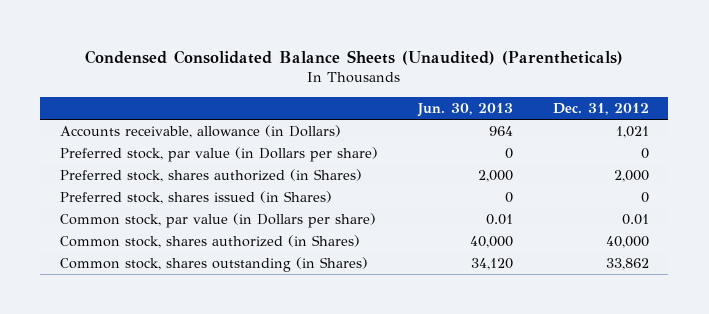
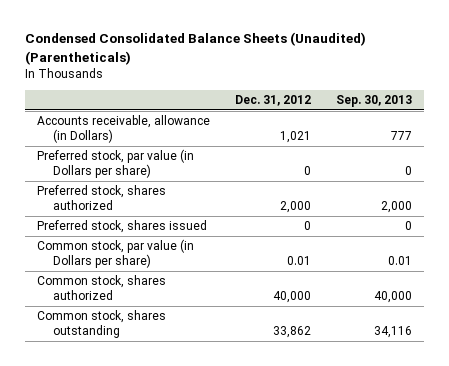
[416,102,513,117] Jun. 30, 2013 -> none
none -> [336,94,413,107] Sep. 30, 2013
[60,169,363,183] Preferred stock, shares authorized (in Shares) -> [37,185,167,211] Preferred stock, shares authorized
[60,191,333,205] Preferred stock, shares issued (in Shares) -> [37,220,208,234] Preferred stock, shares issued
[60,235,361,249] Common stock, shares authorized (in Shares) -> [37,275,167,301] Common stock, shares authorized
[60,257,369,273] Common stock, shares outstanding (in Shares) -> [37,310,167,339] Common stock, shares outstanding

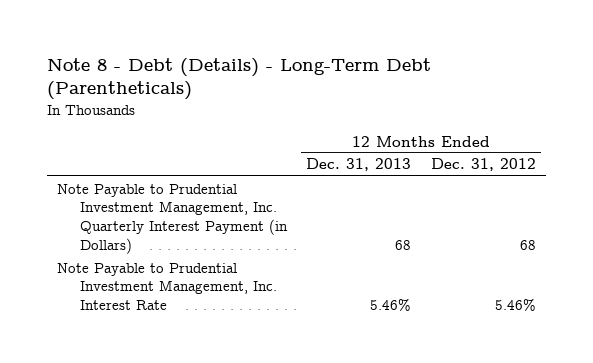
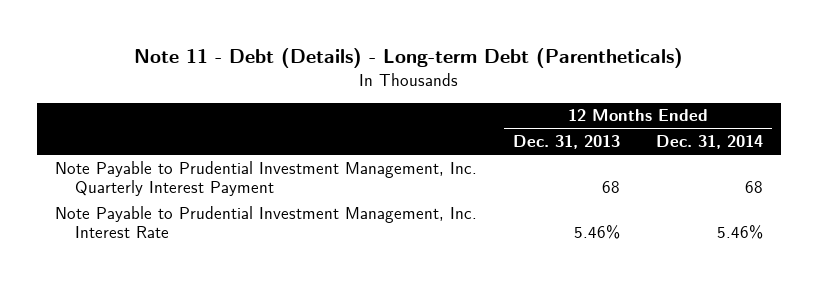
[46,57,431,101] Note 8 - Debt (Details) - Long-Term Debt (Parentheticals) -> [134,48,684,69] Note 11 - Debt (Details) - Long-term Debt (Parentheticals)
[430,158,536,172] Dec. 31, 2012 -> none
none -> [656,135,764,150] Dec. 31, 2014
[56,183,288,254] Note Payable to Prudential Investment Management, Inc. Quarterly Interest Payment (in Dollars) -> [54,160,477,197] Notе Payablе to Prudеntial Invеstmеnt Managеmеnt, Inc. Quartеrly Intеrеst Paymеnt
[56,262,277,311] Note Payable to Prudential Investment Management, Inc. Interest Rate -> [54,205,477,239] Notе Payablе to Prudеntial Invеstmеnt Managеmеnt, Inc. Intеrеst Ratе

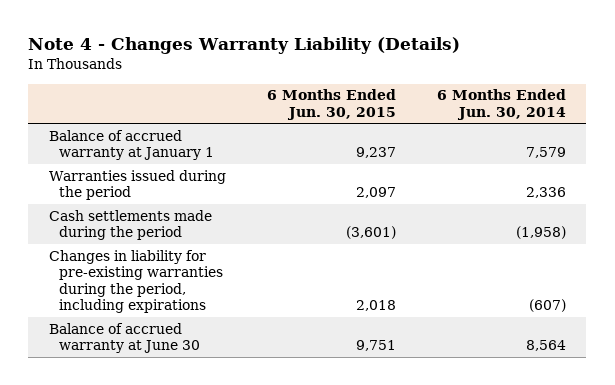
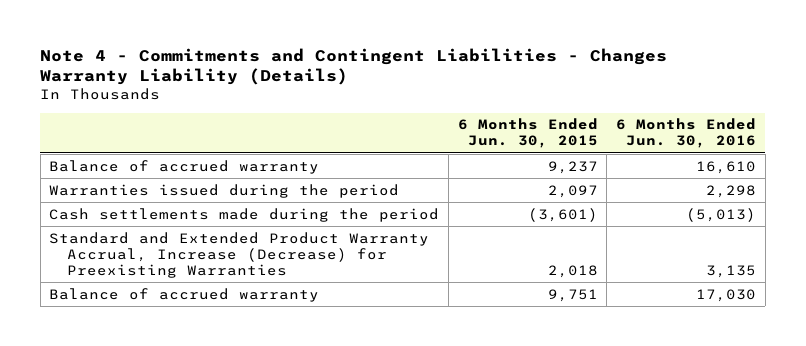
[28,37,461,55] Note 4 - Changes Warranty Liability (Details) -> [40,47,668,86] Note 4 - Commitments and Contingent Liabilities - Changes Warranty Liability (Details)
[436,89,566,120] 6 Months Ended Jun. 30, 2014 -> none
none -> [616,118,757,149] 6 Months Ended Jun. 30, 2016
[48,129,215,161] Balance of accrued warranty at January 1 -> [49,159,320,174] Balance of accrued warranty
[48,249,224,314] Changes in liability for pre-existing warranties during the period, including expirations -> [49,231,430,279] Standard and Extended Product Warranty Accrual, Increase (Decrease) for Preexisting Warranties
[48,322,201,354] Balance of accrued warranty at June 30 -> [49,287,320,302] Balance of accrued warranty

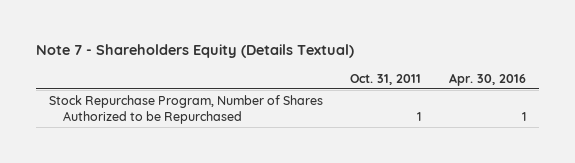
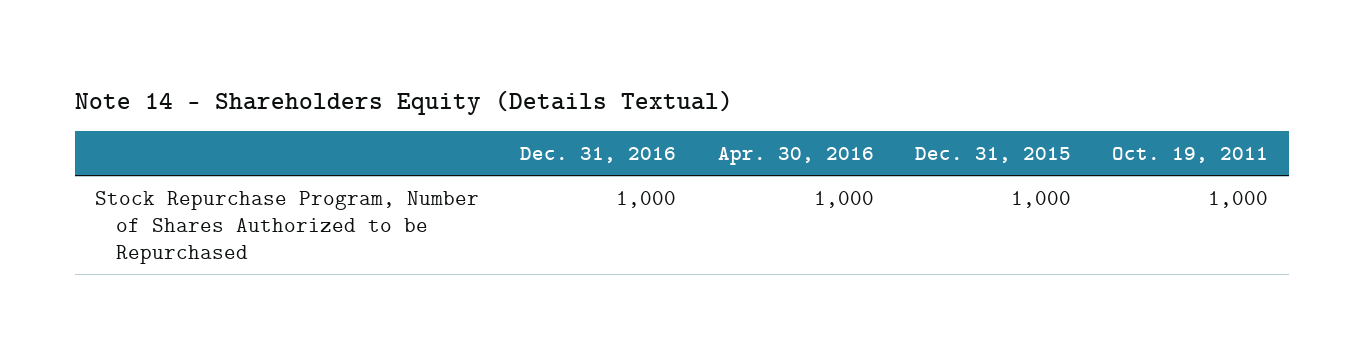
[35,44,354,59] Note 7 - Shareholders Equity (Details Textual) -> [74,90,733,116] Note 14 - Shareholders Equity (Details Textual)
[350,73,422,85] Oct. 31, 2011 -> none
none -> [520,146,677,163] Dec. 31, 2016
none -> [915,146,1072,163] Dec. 31, 2015
none -> [1112,146,1269,163] Oct. 19, 2011
[521,111,526,121] 1 -> [813,190,874,208] 1,000

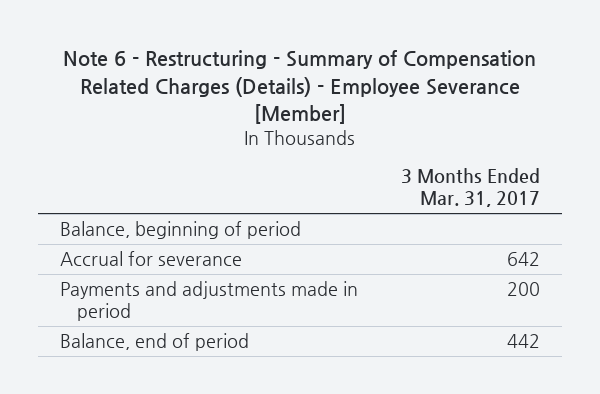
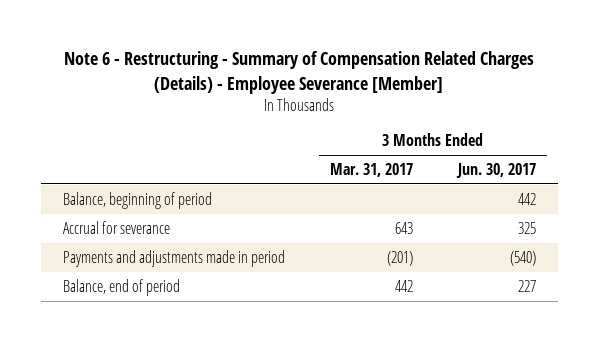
none -> [455,162,536,178] Jun. 30, 2017
[507,252,541,267] 642 -> [394,221,413,234] 643
[507,282,541,297] 200 -> [386,250,413,266] (201)

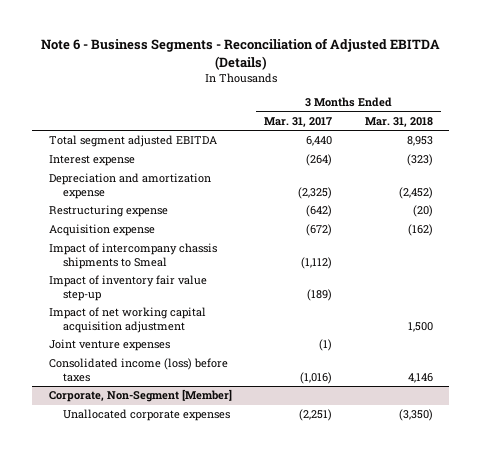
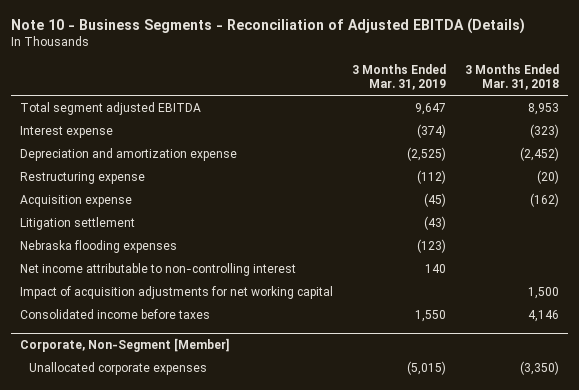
[40,38,440,70] Note 6 - Business Segments - Reconciliation of Adjusted EBITDA (Details) -> [11,17,526,34] Note 10 - Business Segments - Reconciliation of Adjusted EBITDA (Details)
[264,116,333,127] Mar. 31, 2017 -> none
none -> [352,63,447,91] 3 Months Ended Mar. 31, 2019
[48,243,217,269] Impact of intercompany chassis shipments to Smeal -> none
[48,275,207,301] Impact of inventory fair value step-up -> none
[48,339,170,352] Joint venture expenses -> none
none -> [20,216,136,230] Litigation settlement
none -> [20,239,178,253] Nebraska flooding expenses
none -> [20,262,297,276] Net income attributable to non-controlling interest
[48,307,206,333] Impact of net working capital acquisition adjustment -> [20,285,334,299] Impact of acquisition adjustments for net working capital
[48,358,228,382] Consolidated income (loss) before taxes -> [20,308,211,319] Consolidated income before taxes

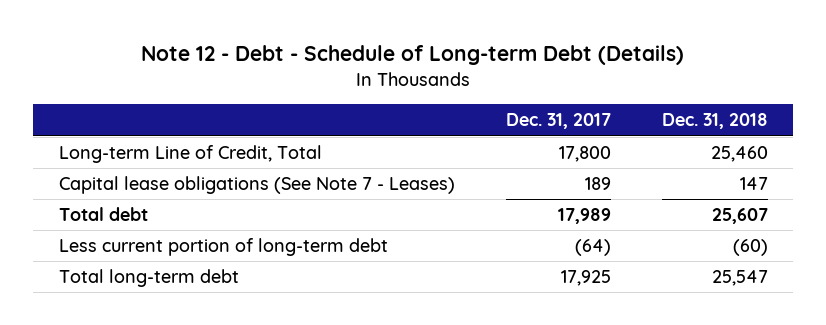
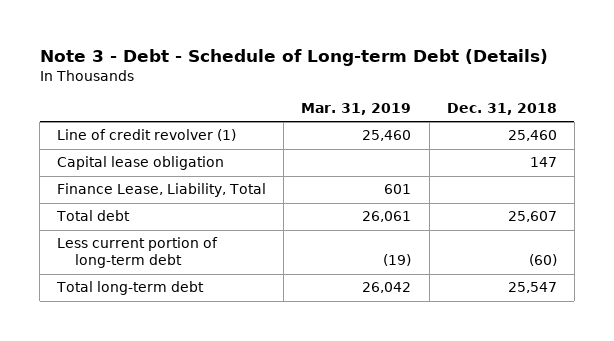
[141,45,685,66] Note 12 - Debt - Schedule of Long-term Debt (Details) -> [39,48,548,66] Note 3 - Debt - Schedule of Long-term Debt (Details)
[505,113,611,130] Dec. 31, 2017 -> none
none -> [301,103,412,116] Mar. 31, 2019
[58,145,322,164] Long-term Line of Credit, Total -> [57,129,237,142] Line of credit revolver (1)
[58,176,455,195] Capital lease obligations (See Note 7 - Leases) -> [57,156,225,171] Capital lease obligation
none -> [57,183,267,198] Finance Lease, Liability, Total

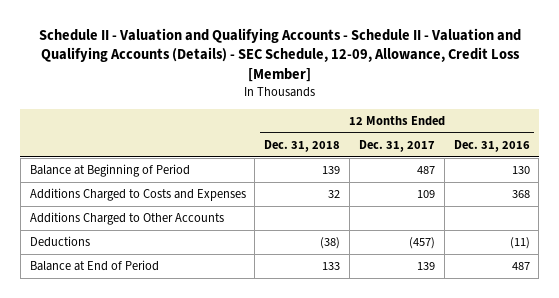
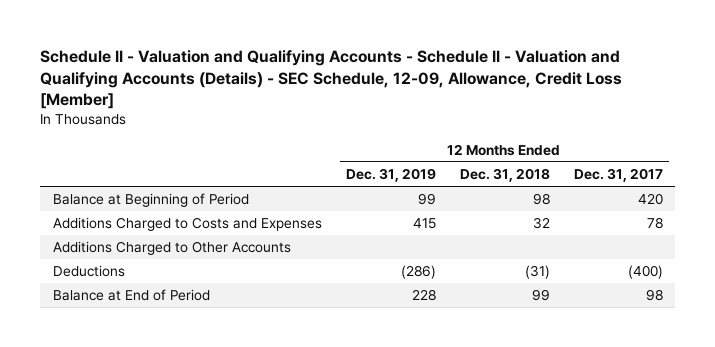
[453,139,530,152] Dec. 31, 2016 -> none
none -> [345,167,436,182] Dec. 31, 2019
[322,166,341,175] 139 -> [532,193,550,206] 98
[416,166,435,175] 487 -> [637,193,663,206] 420
[416,190,435,199] 109 -> [646,217,663,230] 78
[320,237,341,250] (38) -> [524,265,550,280] (31)
[408,237,435,250] (457) -> [627,265,663,280] (400)
[322,262,341,271] 133 -> [531,289,550,302] 99
[416,262,435,271] 139 -> [645,289,663,302] 98

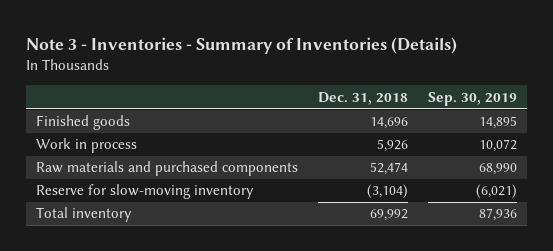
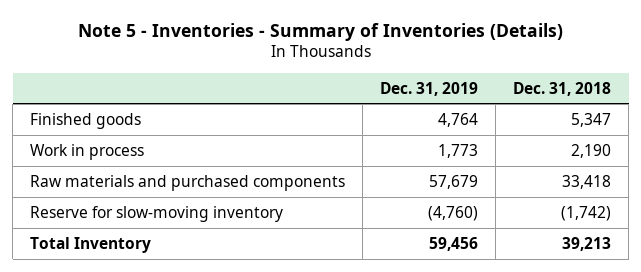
[26,36,458,54] Note 3 - Inventories - Summary of Inventories (Details) -> [77,22,563,41] Note 5 - Inventories - Summary of Inventories (Details)
[428,91,518,106] Sep. 30, 2019 -> none
none -> [380,81,479,96] Dec. 31, 2019
[370,117,409,130] 14,696 -> [571,112,612,127] 5,347
[377,139,409,153] 5,926 -> [571,143,612,158] 2,190
[370,162,409,176] 52,474 -> [562,174,612,189] 33,418
[367,184,409,200] (3,104) -> [561,205,612,221] (1,742)
[36,207,133,223] Total inventory -> [30,236,152,253] Total Inventory
[370,209,409,222] 69,992 -> [562,236,612,251] 39,213

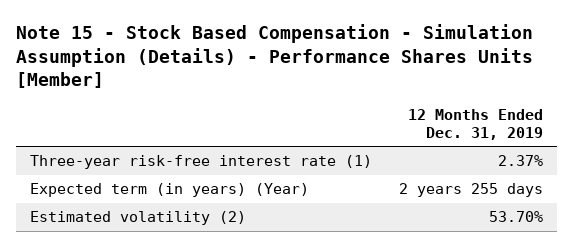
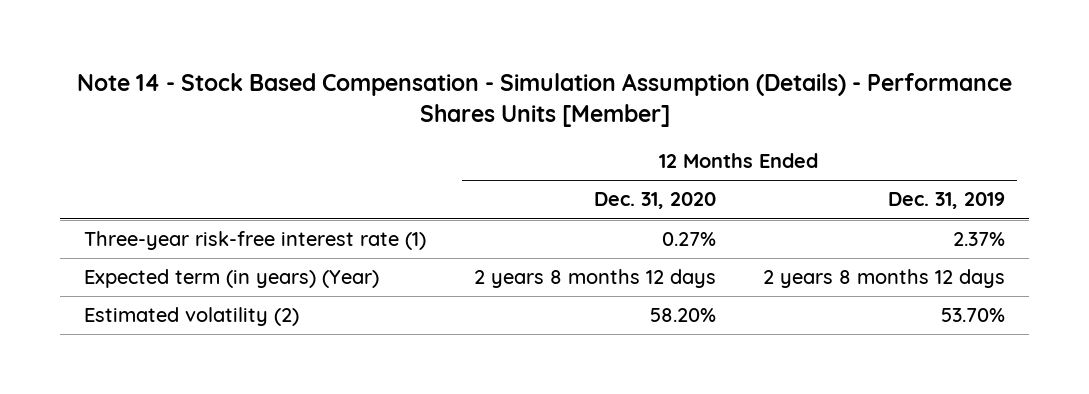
[15,24,533,88] Note 15 - Stock Based Compensation - Simulation Assumption (Details) - Performance Shares Units [Member] -> [76,73,1012,127] Note 14 - Stock Based Compensation - Simulation Assumption (Details) - Performance Shares Units [Member]
none -> [593,192,716,210] Dec. 31, 2020
[399,183,544,198] 2 years 255 days -> [762,269,1005,289] 2 years 8 months 12 days

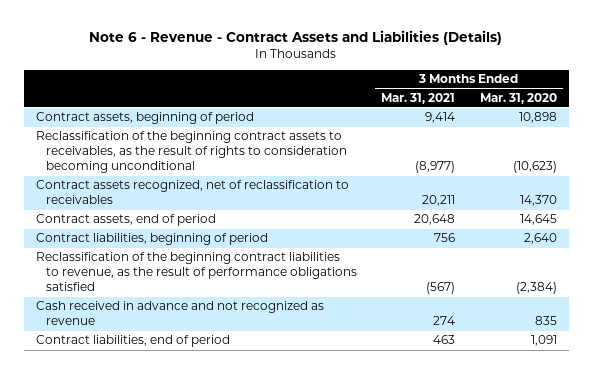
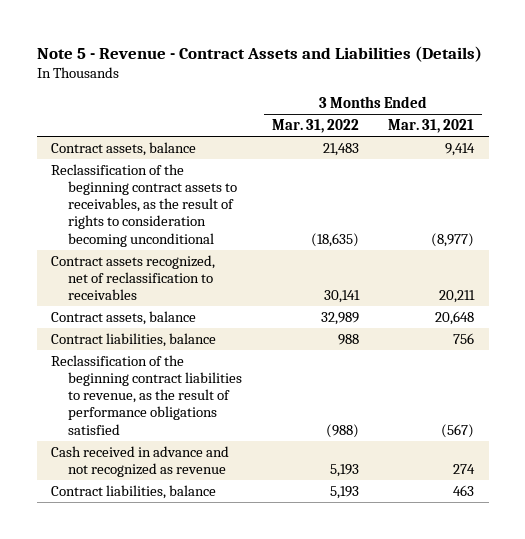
[89,29,503,45] Note 6 - Revenue - Contract Assets and Liabilities (Details) -> [36,45,482,62] Note 5 - Revenue - Contract Assets and Liabilities (Details)
[479,92,557,104] Mar. 31, 2020 -> none
none -> [271,119,359,134] Mar. 31, 2022
[35,112,254,125] Contract assets, beginning of period -> [51,141,197,156] Contract assets, balance
[35,214,216,227] Contract assets, end of period -> [51,310,197,325] Contract assets, balance
[35,233,268,246] Contract liabilities, beginning of period -> [51,332,217,347] Contract liabilities, balance
[35,335,230,348] Contract liabilities, end of period -> [51,484,217,499] Contract liabilities, balance

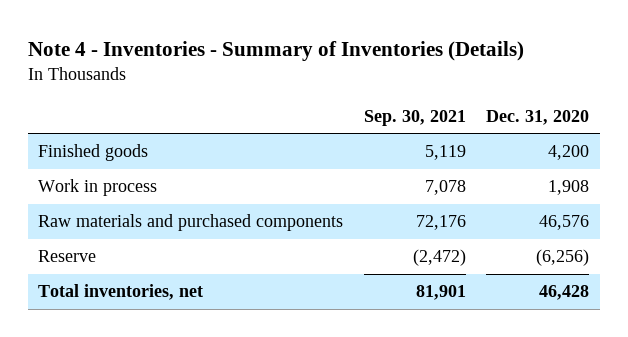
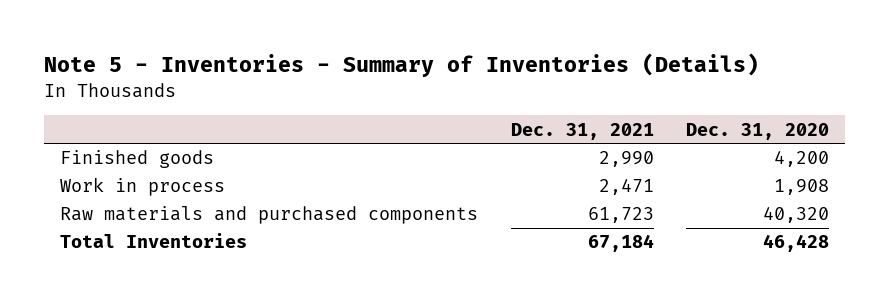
[27,41,524,62] Note 4 - Inventories - Summary of Inventories (Details) -> [44,53,760,78] Note 5 - Inventories - Summary of Inventories (Details)
[363,109,466,126] Sep. 30, 2021 -> none
none -> [510,122,654,140] Dec. 31, 2021
[38,250,97,263] Reserve -> none
[539,215,590,231] 46,576 -> [762,207,829,224] 40,320
[38,284,204,301] Total inventories, net -> [60,233,248,249] Total Inventories

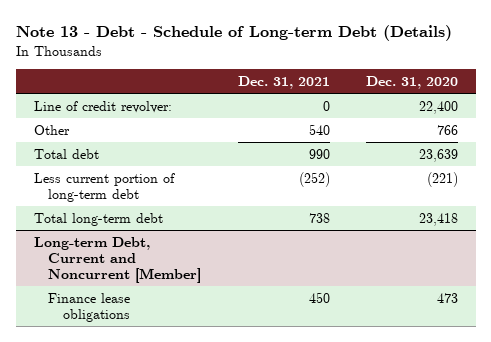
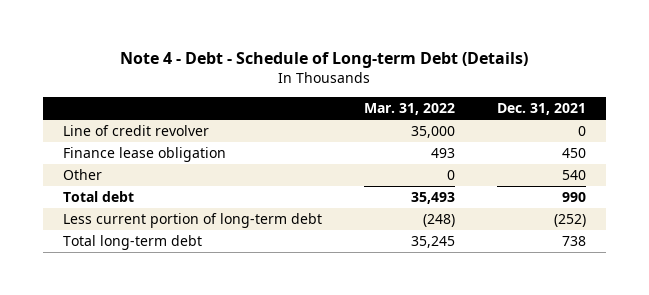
[15,24,452,41] Note 13 - Debt - Schedule of Long-term Debt (Details) -> [120,52,529,69] Note 4 - Debt - Schedule of Long-term Debt (Details)
[365,76,458,90] Dec. 31, 2020 -> none
none -> [363,103,455,116] Mar. 31, 2022
[33,100,172,113] Line of credit revolver: -> [63,124,210,136] Line of credit revolver
none -> [63,146,227,162] Finance lease obligation
[33,236,202,283] Long-term Debt, Current and Noncurrent [Member] -> none
[48,292,131,322] Finance lease obligations -> none

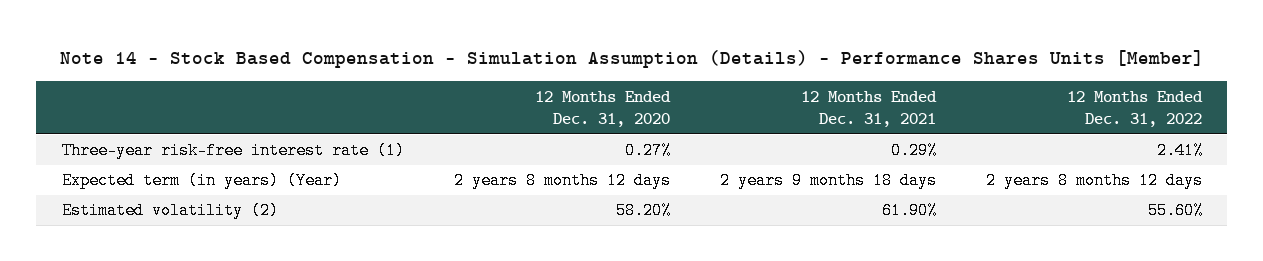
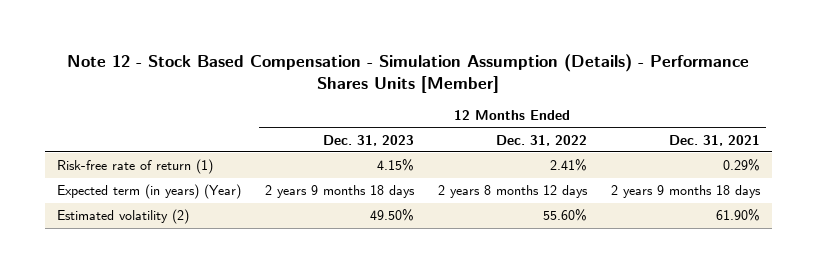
[59,49,1204,68] Note 14 - Stock Based Compensation - Simulation Assumption (Details) - Performance Shares Units [Member] -> [67,53,750,93] Note 12 - Stock Based Compensation - Simulation Assumption (Details) - Performance Shares Units [Member]
[534,90,671,127] 12 Months Ended Dec. 31, 2020 -> none
none -> [322,134,414,146] Dec. 31, 2023
[61,142,405,160] Three-year risk-free interest rate (1) -> [56,159,213,175] Risk-free rate of return (1)

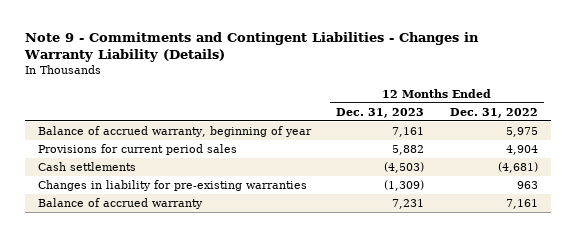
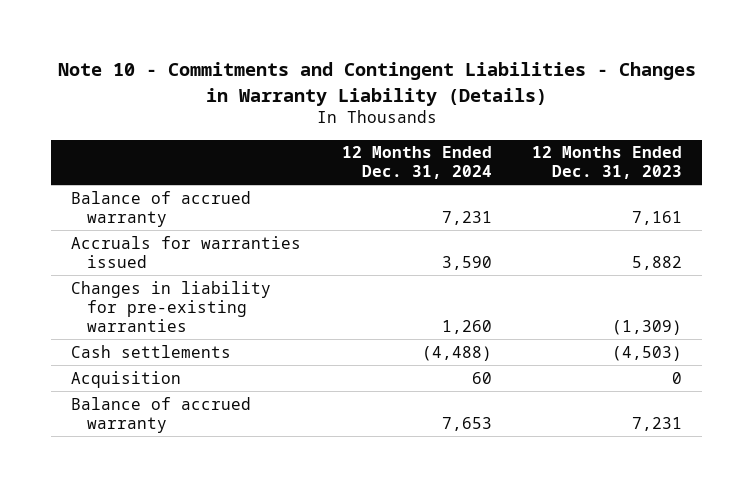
[24,32,480,63] Note 9 - Commitments and Contingent Liabilities - Changes in Warranty Liability (Details) -> [57,62,696,106] Note 10 - Commitments and Contingent Liabilities - Changes in Warranty Liability (Details)
[449,107,538,118] Dec. 31, 2022 -> none
none -> [341,146,492,180] 12 Months Ended Dec. 31, 2024
[37,125,312,137] Balance of accrued warranty, beginning of year -> [71,190,252,227] Balance of accrued warranty
[37,143,237,155] Provisions for current period sales -> [71,235,302,268] Accruals for warranties issued
[37,161,136,171] Cash settlements -> [71,344,232,358] Cash settlements
none -> [71,370,182,388] Acquisition

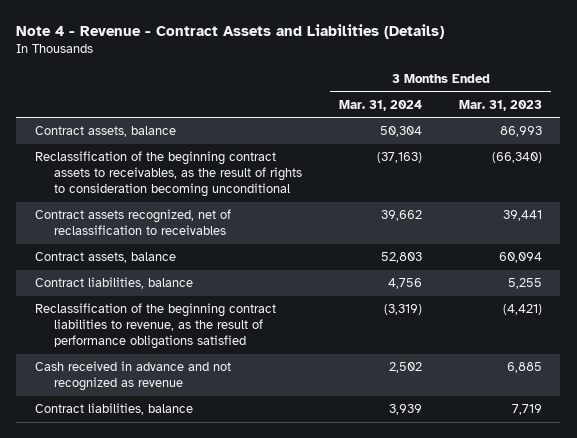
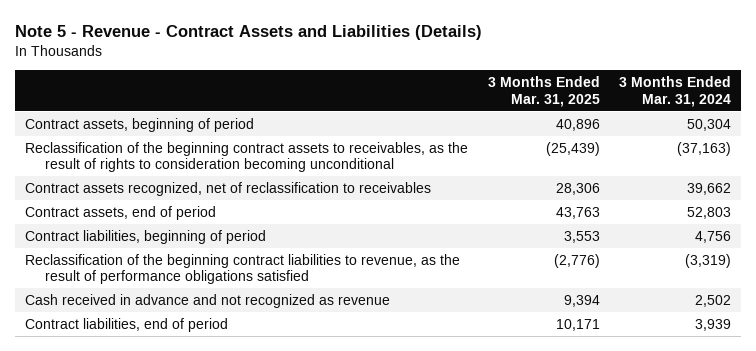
[16,23,445,39] Note 4 - Revenue - Contract Assets and Liabilities (Details) -> [15,24,483,40] Note 5 - Revenue - Contract Assets and Liabilities (Details)
[459,99,543,111] Mar. 31, 2023 -> none
none -> [487,76,600,107] 3 Months Ended Mar. 31, 2025
[34,126,176,138] Contract assets, balance -> [24,117,254,132] Contract assets, beginning of period
[34,252,176,264] Contract assets, balance -> [24,205,216,220] Contract assets, end of period
[34,277,193,290] Contract liabilities, balance -> [24,229,266,244] Contract liabilities, beginning of period
[34,403,193,416] Contract liabilities, balance -> [24,317,228,332] Contract liabilities, end of period

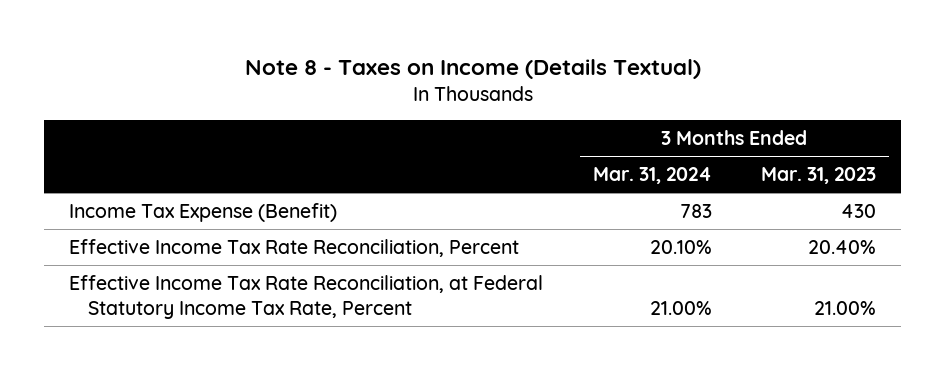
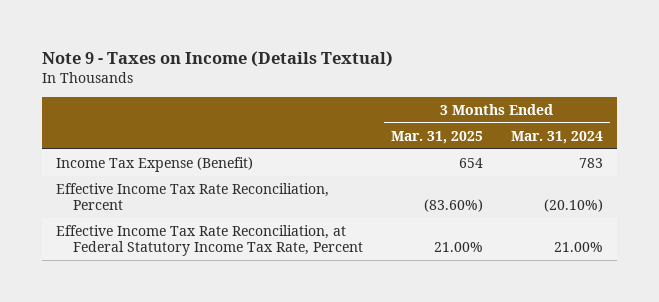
[244,58,701,79] Note 8 - Taxes on Income (Details Textual) -> [41,50,393,67] Note 9 - Taxes on Income (Details Textual)
[761,166,877,184] Mar. 31, 2023 -> none
none -> [390,130,483,144] Mar. 31, 2025
[649,239,712,254] 20.10% -> [543,199,603,213] (20.10%)

